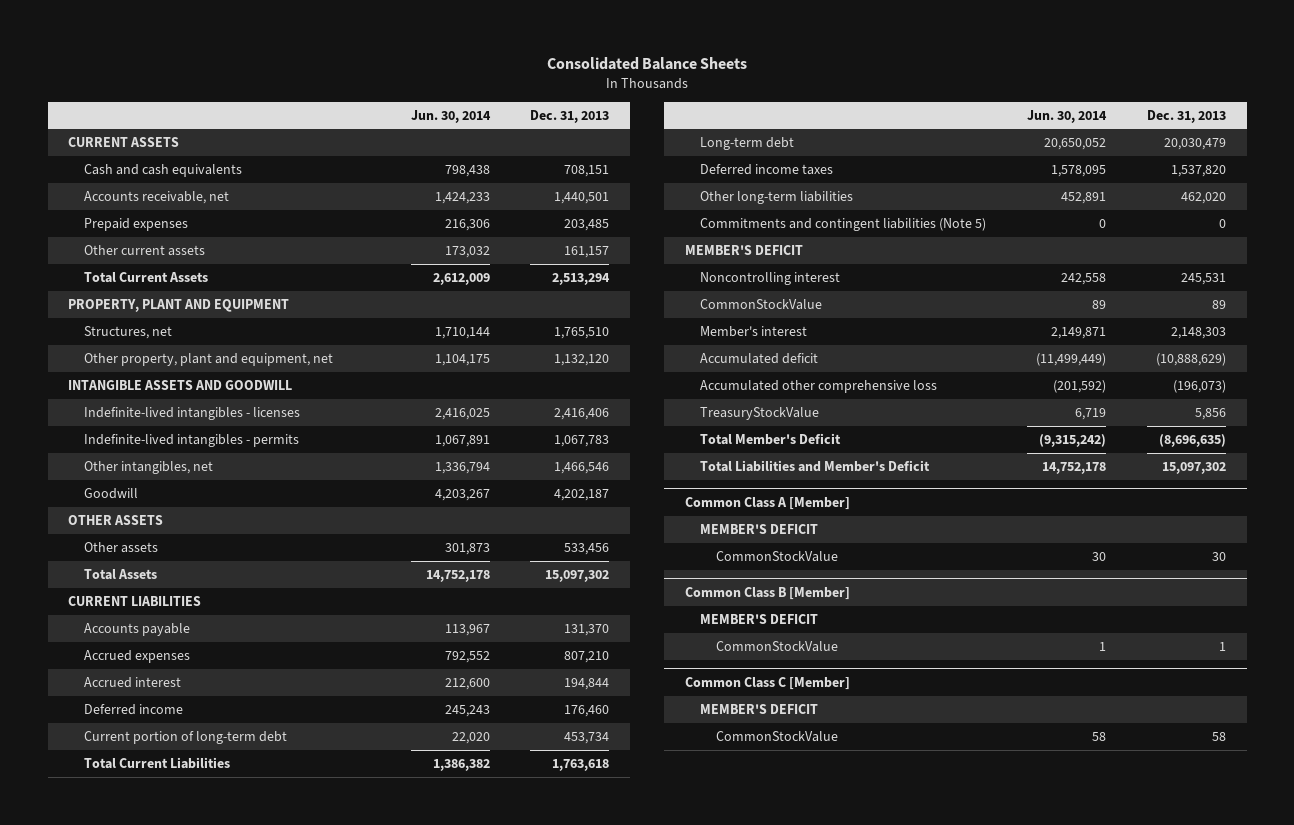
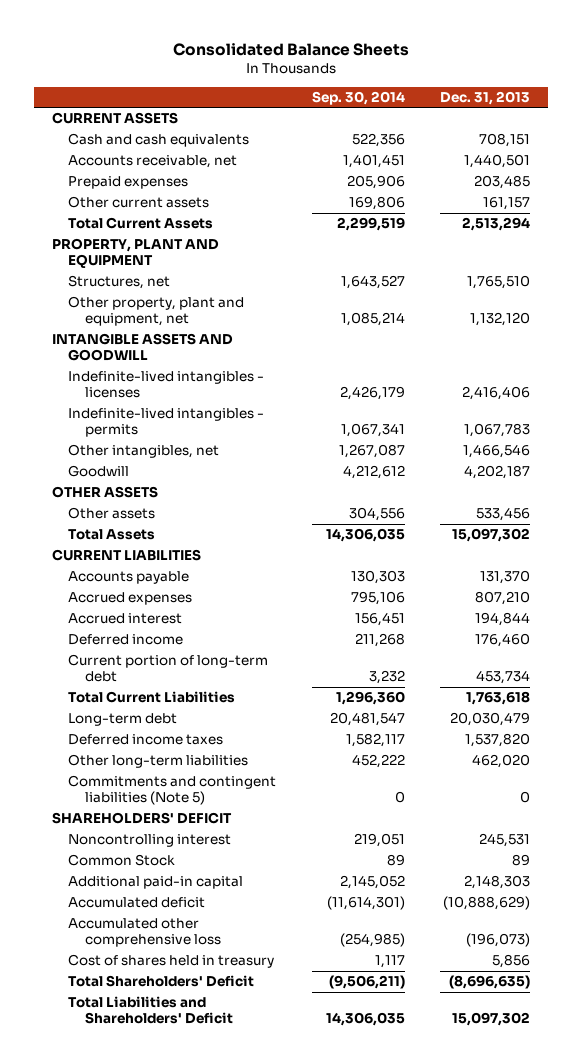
[410,109,491,123] Jun. 30, 2014 -> none
none -> [311,90,405,105] Sep. 30, 2014
[684,245,803,256] MEMBER'S DEFICIT -> [51,812,232,825] SHAREHOLDERS' DEFICIT
[700,299,823,311] CommonStockValue -> [68,854,176,867] Common Stock
[700,326,808,338] Member's interest -> [68,876,244,890] Additional paid-in capital
[684,496,850,510] Common Class A [Member] -> none
[700,524,819,535] MEMBER'S DEFICIT -> none
[715,551,838,563] CommonStockValue -> none
[684,586,850,600] Common Class B [Member] -> none
[700,614,819,625] MEMBER'S DEFICIT -> none
[715,641,838,653] CommonStockValue -> none
[684,676,850,690] Common Class C [Member] -> none
[700,704,819,715] MEMBER'S DEFICIT -> none
[715,731,838,743] CommonStockValue -> none
[700,407,820,421] TreasuryStockValue -> [68,954,275,969] Cost of shares held in treasury
[700,433,842,446] Total Member's Deficit -> [68,975,255,988] Total Shareholders' Deficit
[700,460,931,473] Total Liabilities and Member's Deficit -> [68,996,233,1025] Total Liabilities and Shareholders' Deficit

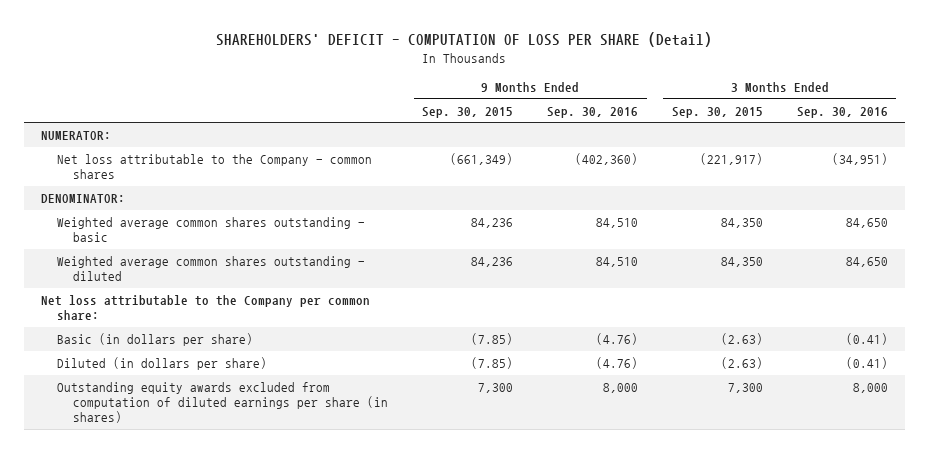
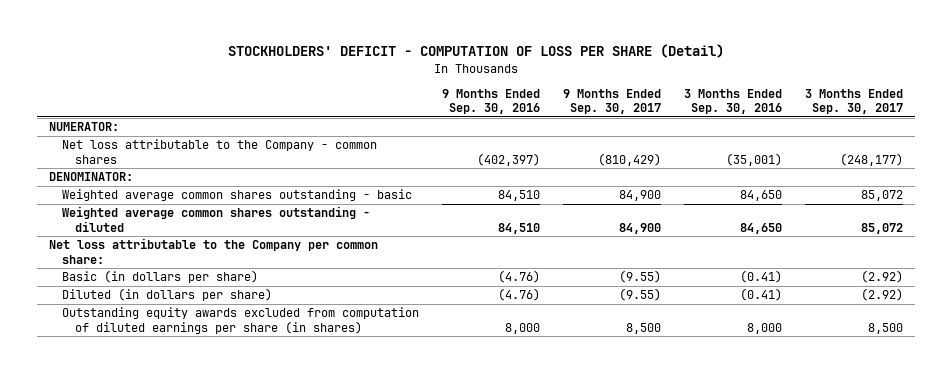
[216,32,713,48] SHAREHOLDERS' DEFICIT - COMPUTATION OF LOSS PER SHARE (Detail) -> [227,44,724,59] STOCKHOLDERS' DEFICIT - COMPUTATION OF LOSS PER SHARE (Detail)
[422,106,514,118] Sep. 30, 2015 -> none
[671,106,763,118] Sep. 30, 2015 -> none
none -> [562,89,661,115] 9 Months Ended Sep. 30, 2017
none -> [805,89,904,115] 3 Months Ended Sep. 30, 2017
[575,153,639,166] (402,360) -> [476,152,540,166] (402,397)
[831,153,888,166] (34,951) -> [726,152,783,166] (35,001)

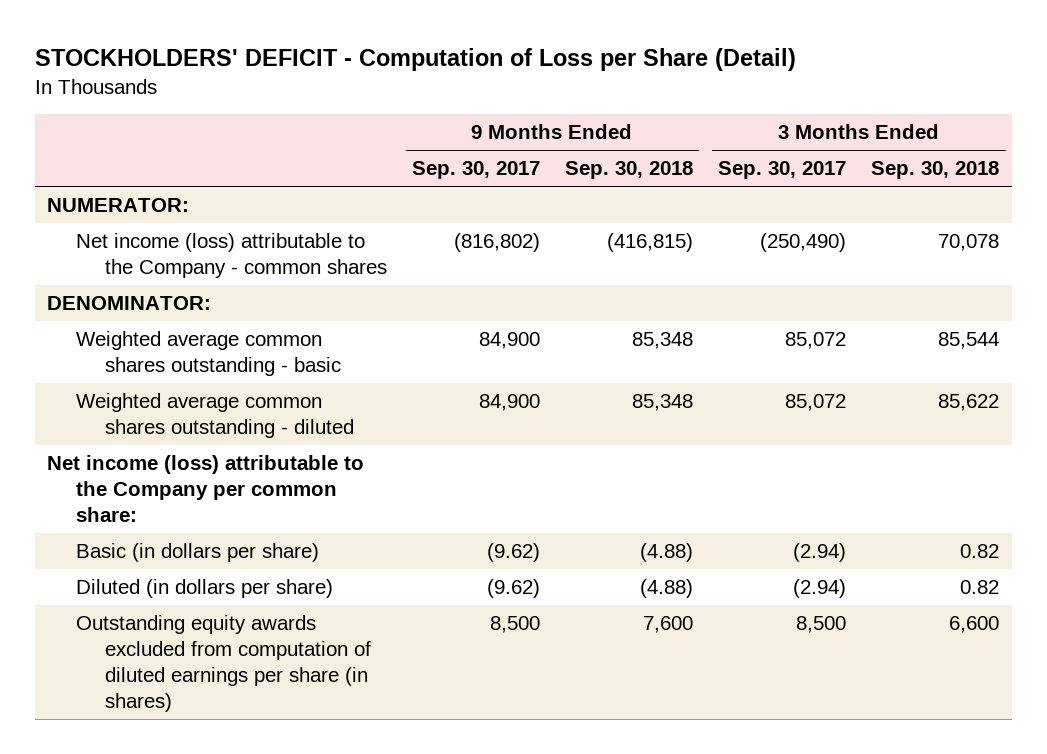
[227,44,724,59] STOCKHOLDERS' DEFICIT - COMPUTATION OF LOSS PER SHARE (Detail) -> [34,48,796,72] STOCKHOLDERS' DEFICIT - Computation of Loss per Share (Detail)
[441,89,540,115] 9 Months Ended Sep. 30, 2016 -> none
[684,89,783,115] 3 Months Ended Sep. 30, 2016 -> none
none -> [565,161,694,180] Sep. 30, 2018
none -> [871,161,1000,180] Sep. 30, 2018
[61,139,377,164] Net loss attributable to the Company - common shares -> [76,233,387,278] Net income (loss) attributable to the Company - common shares
[597,152,661,166] (810,429) -> [453,233,540,253] (816,802)
[840,152,904,166] (248,177) -> [760,233,847,253] (250,490)
[48,238,378,264] Net loss attributable to the Company per common share: -> [47,455,365,522] Net income (loss) attributable to the Company per common share:
[618,270,661,284] (9.55) -> [486,543,540,563] (9.62)
[861,270,904,284] (2.92) -> [793,543,847,563] (2.94)
[618,288,661,302] (9.55) -> [486,579,540,599] (9.62)
[861,288,904,302] (2.92) -> [793,579,847,599] (2.94)

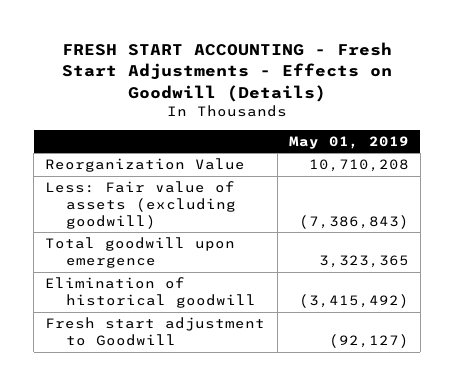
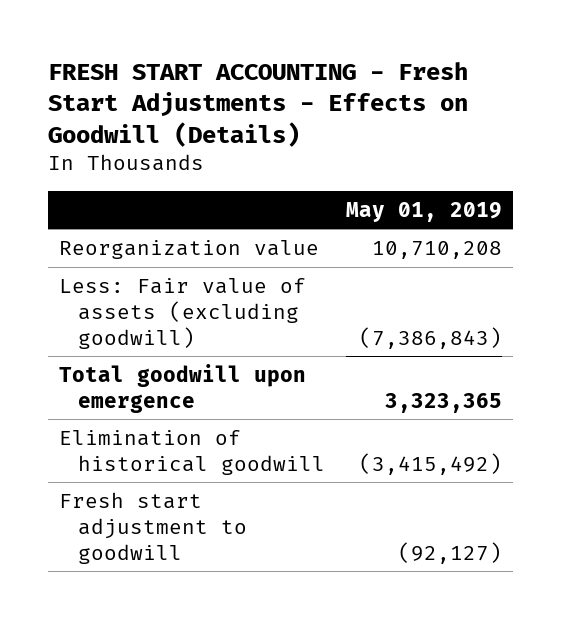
[45,158,246,173] Reorganization Value -> [58,239,319,259] Reorganization value
[45,317,266,347] Fresh start adjustment to Goodwill -> [58,491,248,564] Fresh start adjustment to goodwill

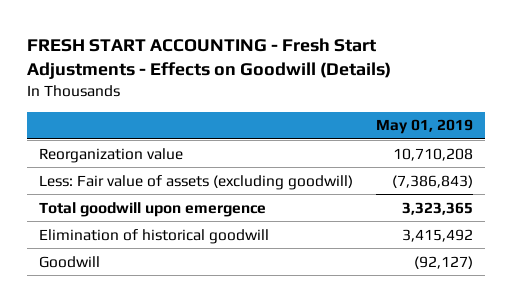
[359,452,503,475] (3,415,492) -> [402,228,474,242] 3,415,492
[58,491,248,564] Fresh start adjustment to goodwill -> [38,255,100,268] Goodwill

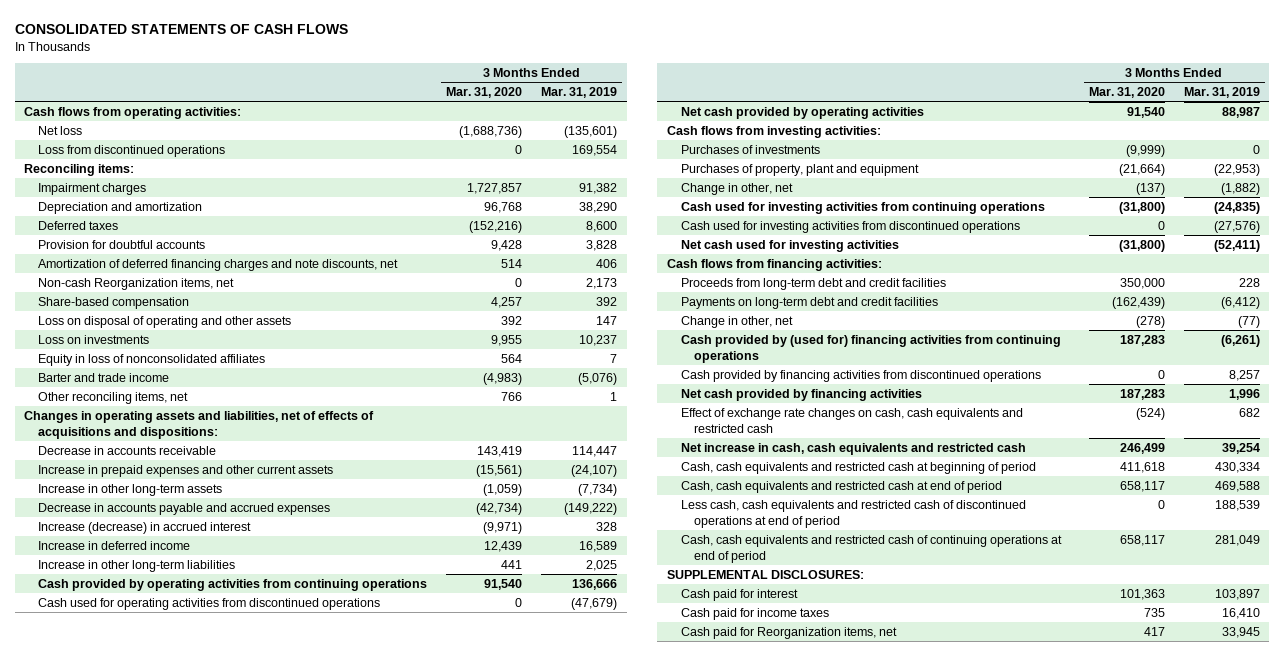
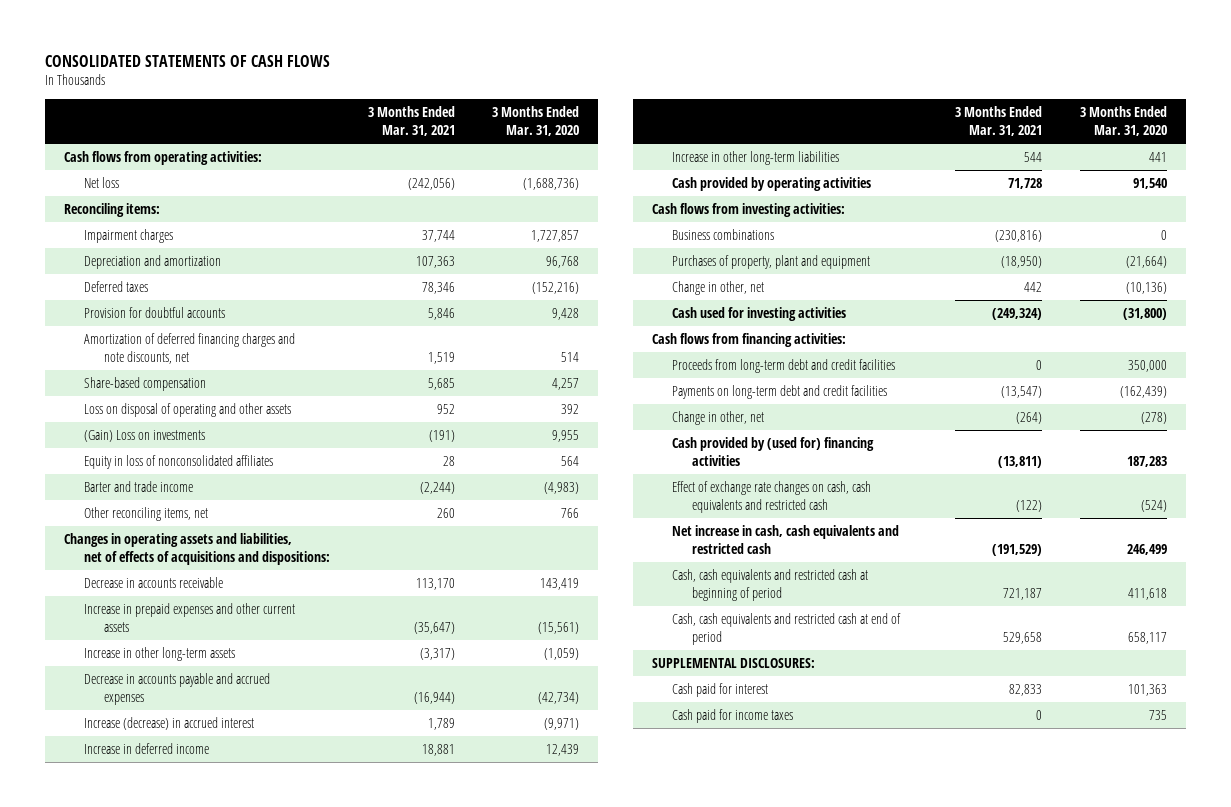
[541,87,618,99] Mar. 31, 2019 -> none
none -> [367,106,455,137] 3 Months Ended Mar. 31, 2021
[38,144,226,157] Loss from discontinued operations -> none
[38,277,235,290] Non-cash Reorganization items, net -> none
[38,334,150,344] Loss on investments -> [84,430,206,443] (Gain) Loss on investments
[38,578,428,591] Cash provided by operating activities from continuing operations -> none
[38,597,381,610] Cash used for operating activities from discontinued operations -> none
[680,106,924,119] Net cash provided by operating activities -> [671,177,871,192] Cash provided by operating activities
[680,144,820,154] Purchases of investments -> none
none -> [671,229,774,241] Business combinations
[680,201,1045,214] Cash used for investing activities from continuing operations -> none
[680,220,1020,233] Cash used for investing activities from discontinued operations -> none
[1135,182,1165,195] (137) -> [1126,282,1168,295] (10,136)
[680,239,899,252] Net cash used for investing activities -> [671,307,846,322] Cash used for investing activities
[680,334,1061,363] Cash provided by (used for) financing activities from continuing operations -> none
[680,369,1041,382] Cash provided by financing activities from discontinued operations -> none
[680,388,922,401] Net cash provided by financing activities -> [671,437,874,466] Cash provided by (used for) financing activities
[680,499,1026,528] Less cash, cash equivalents and restricted cash of discontinued operations at end of period -> none
[680,534,1062,563] Cash, cash equivalents and restricted cash of continuing operations at end of period -> none
[680,626,897,639] Cash paid for Reorganization items, net -> none

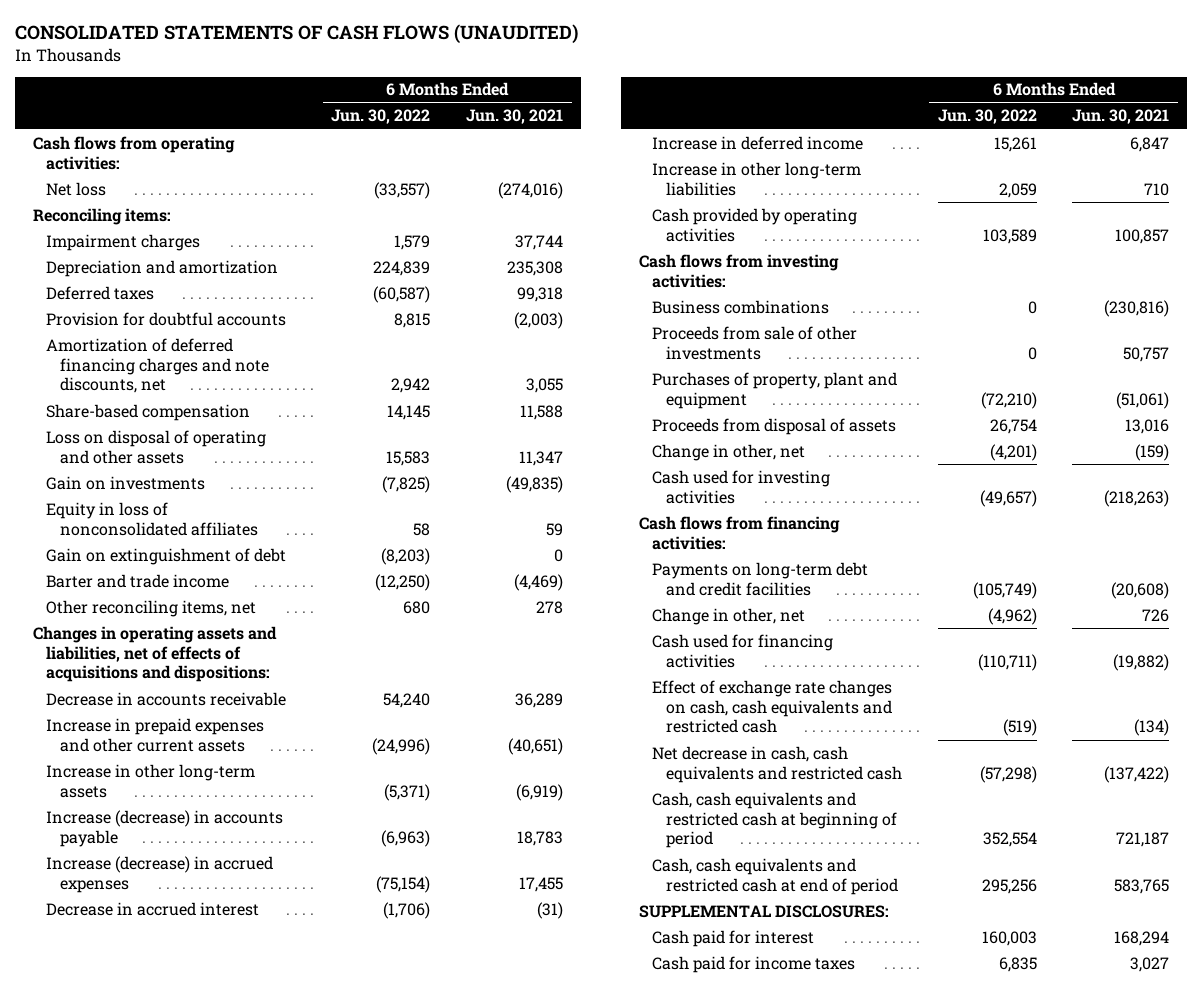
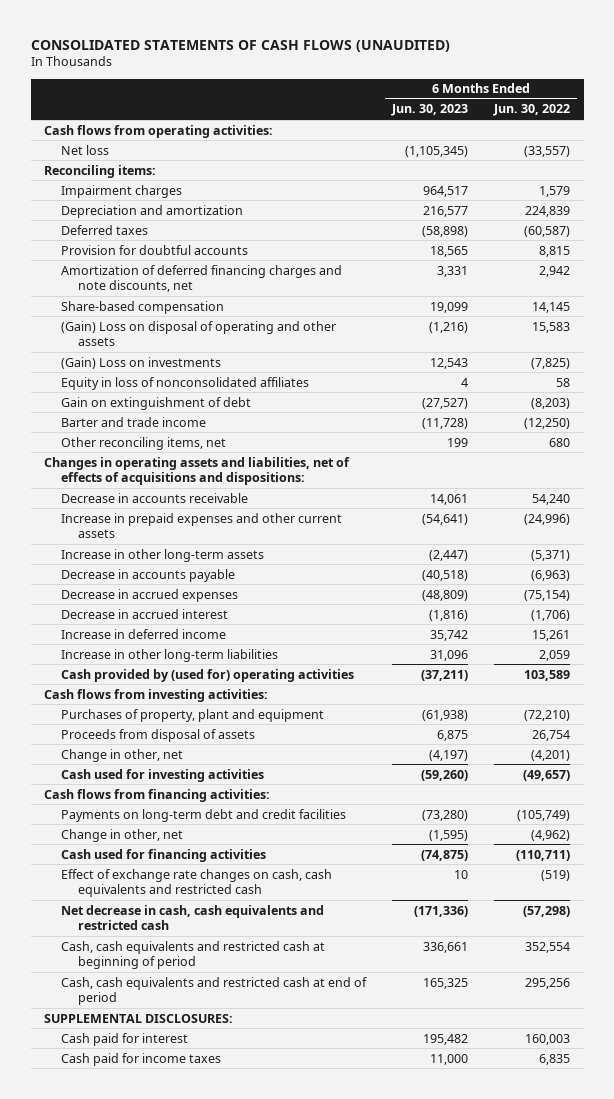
[466,109,564,125] Jun. 30, 2021 -> none
none -> [391,104,469,117] Jun. 30, 2023
[46,429,267,464] Loss on disposal of operating and other assets -> [60,320,336,347] (Gain) Loss on disposal of operating and other assets
[46,475,206,490] Gain on investments -> [60,356,221,369] (Gain) Loss on investments
[46,809,284,847] Increase (decrease) in accounts payable -> [60,568,235,582] Decrease in accounts payable
[46,855,274,893] Increase (decrease) in accrued expenses -> [60,588,238,602] Decrease in accrued expenses
[652,207,858,242] Cash provided by operating activities -> [60,668,354,682] Cash provided by (used for) operating activities
[652,299,830,314] Business combinations -> none
[652,325,858,360] Proceeds from sale of other investments -> none

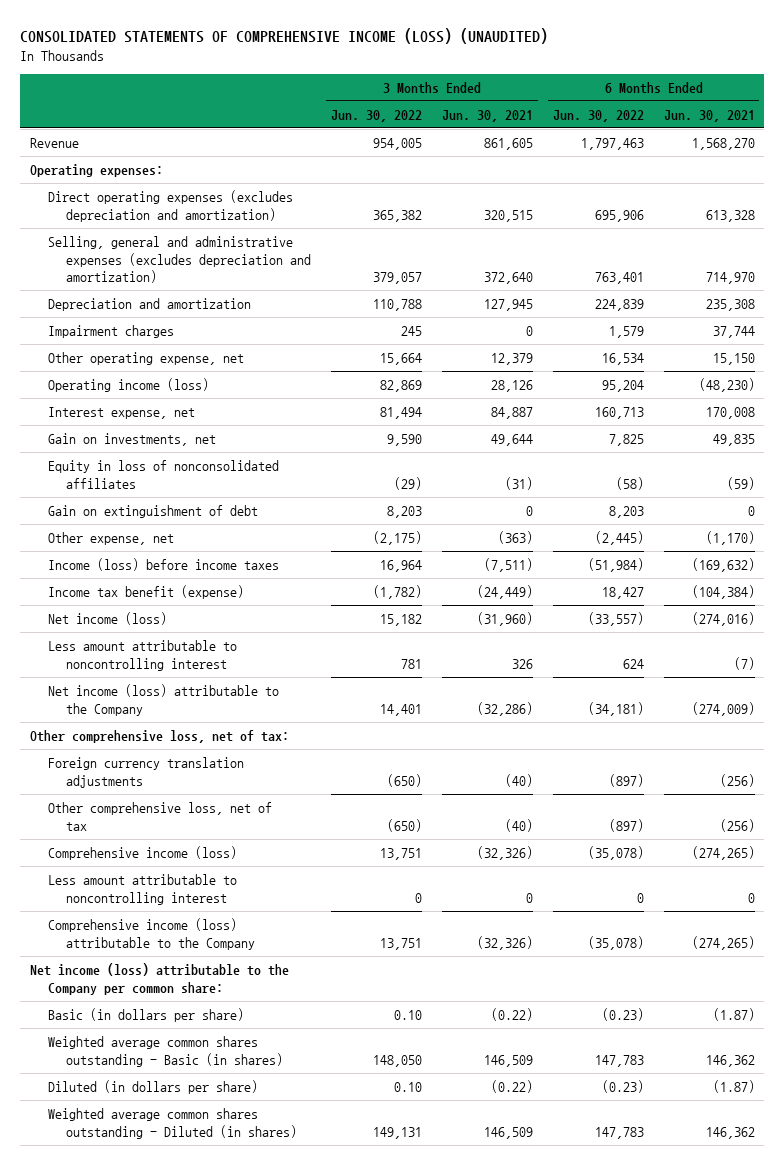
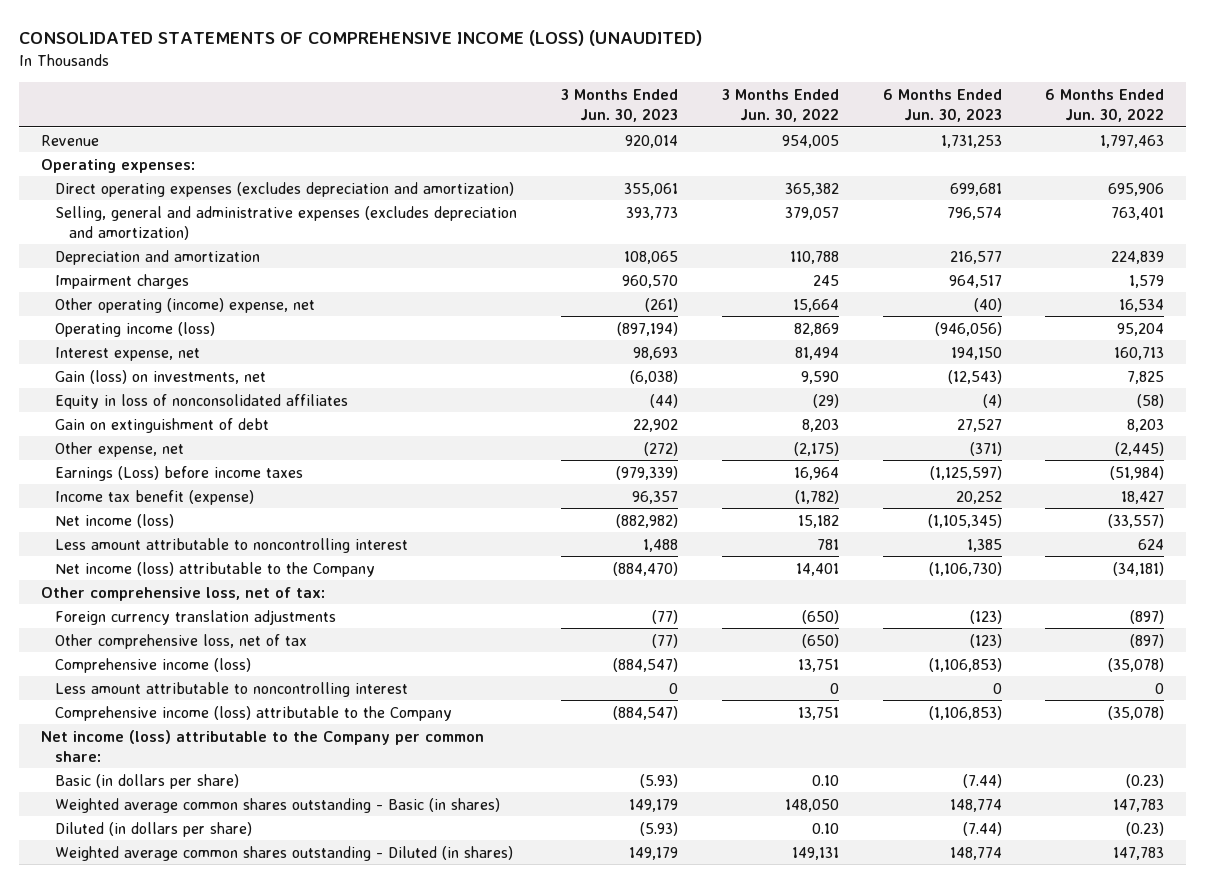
[441,109,533,122] Jun. 30, 2021 -> none
[663,109,755,122] Jun. 30, 2021 -> none
none -> [560,88,678,122] 3 Months Ended Jun. 30, 2023
none -> [882,88,1002,122] 6 Months Ended Jun. 30, 2023
[48,351,245,365] Other operating expense, net -> [55,297,316,313] Other operating (income) expense, net
[48,432,217,446] Gain on investments, net -> [55,369,267,384] Gain (loss) on investments, net
[48,557,280,571] Income (loss) before income taxes -> [55,465,304,481] Earnings (Loss) before income taxes

